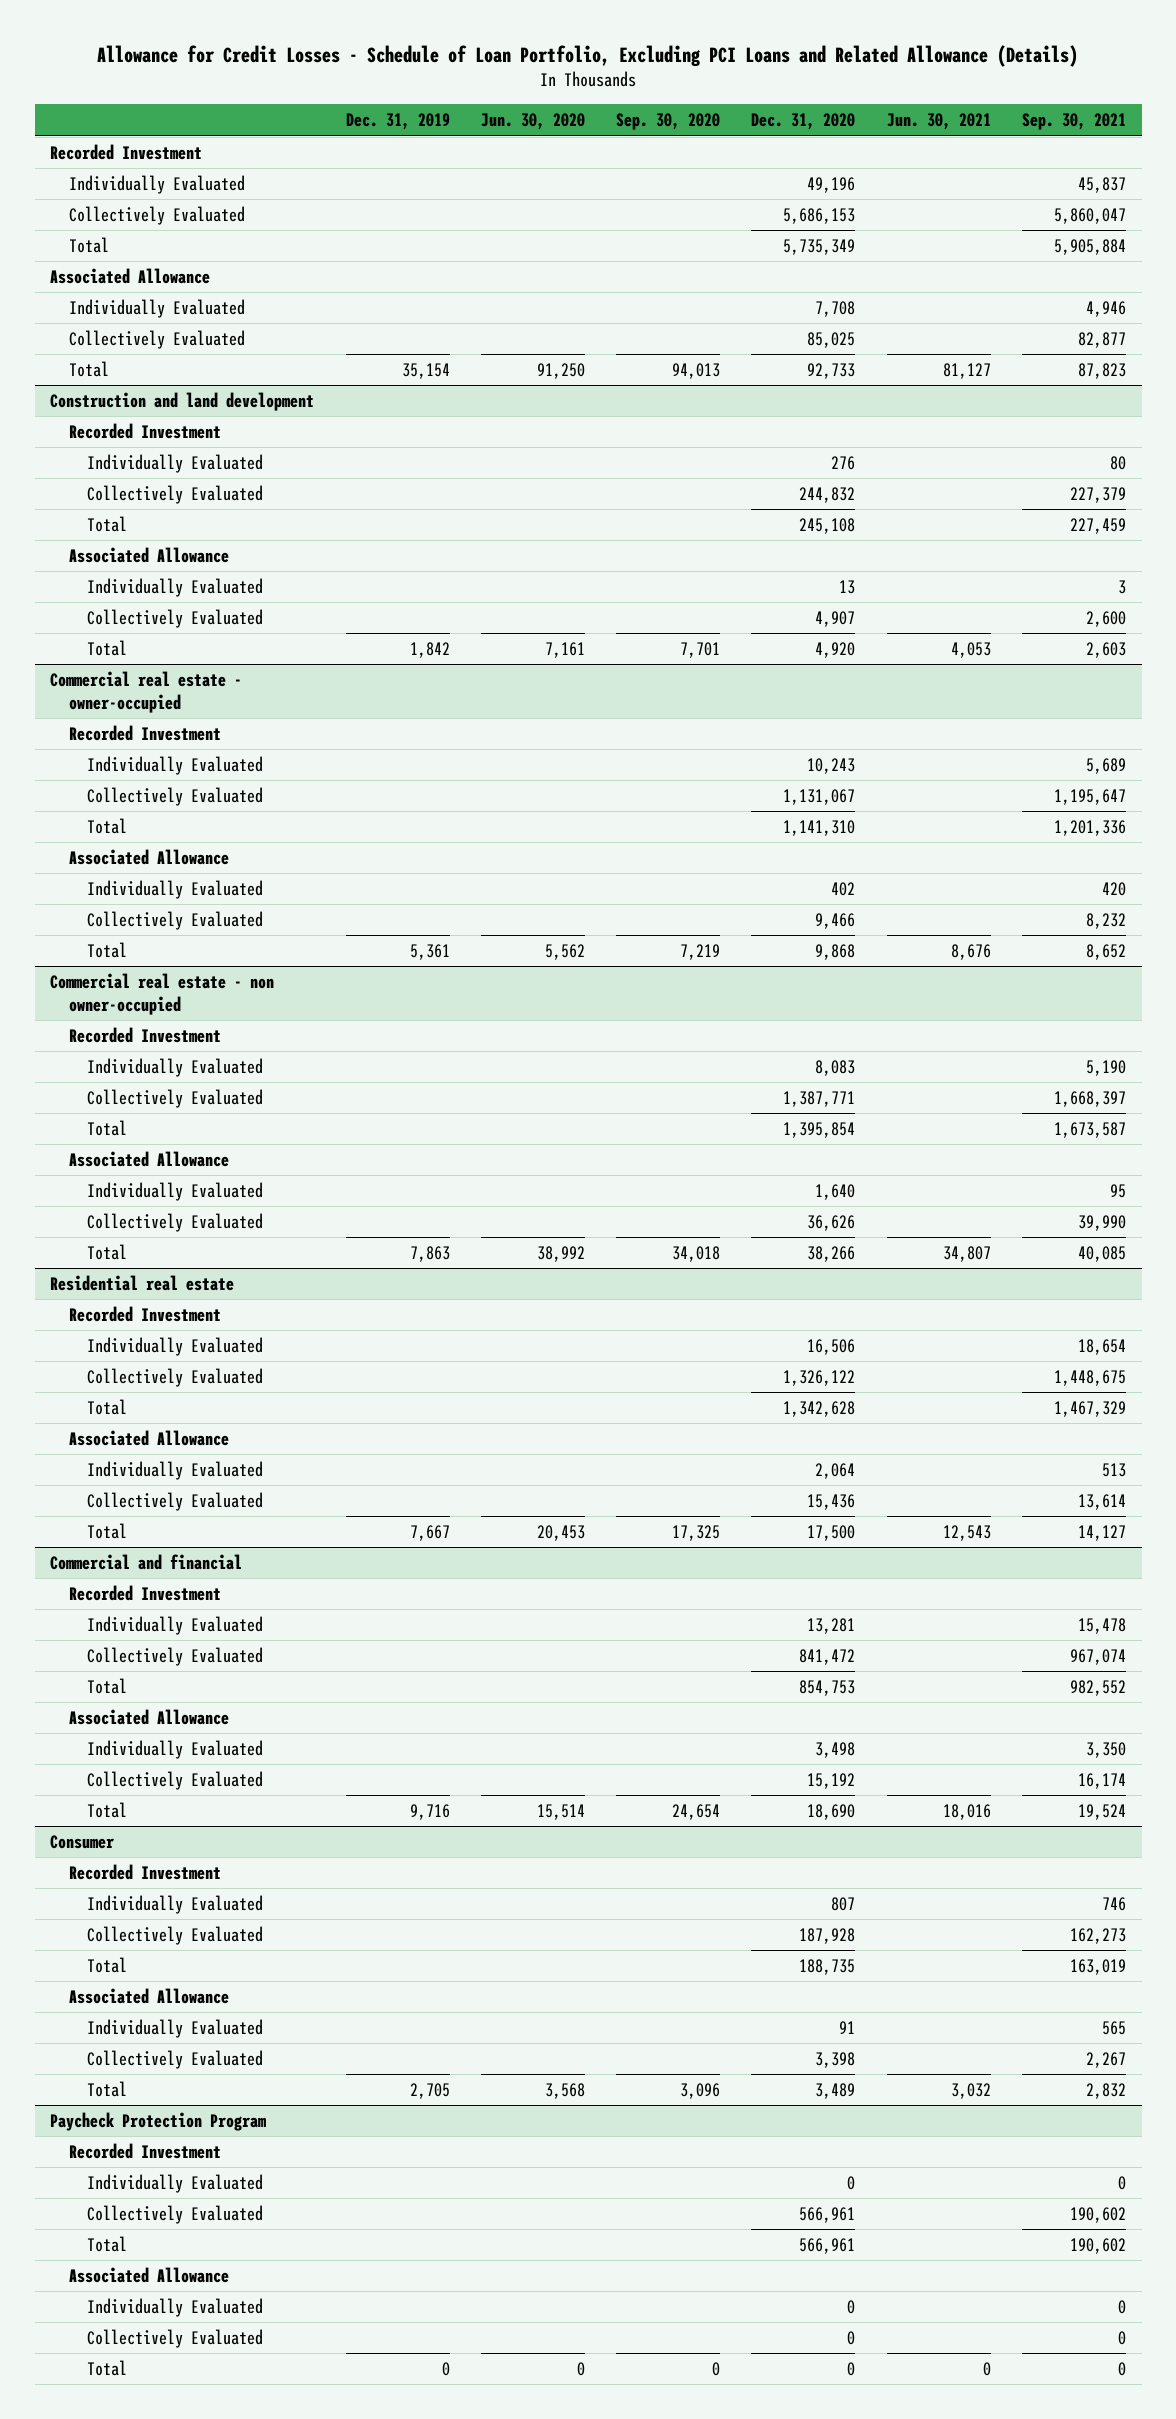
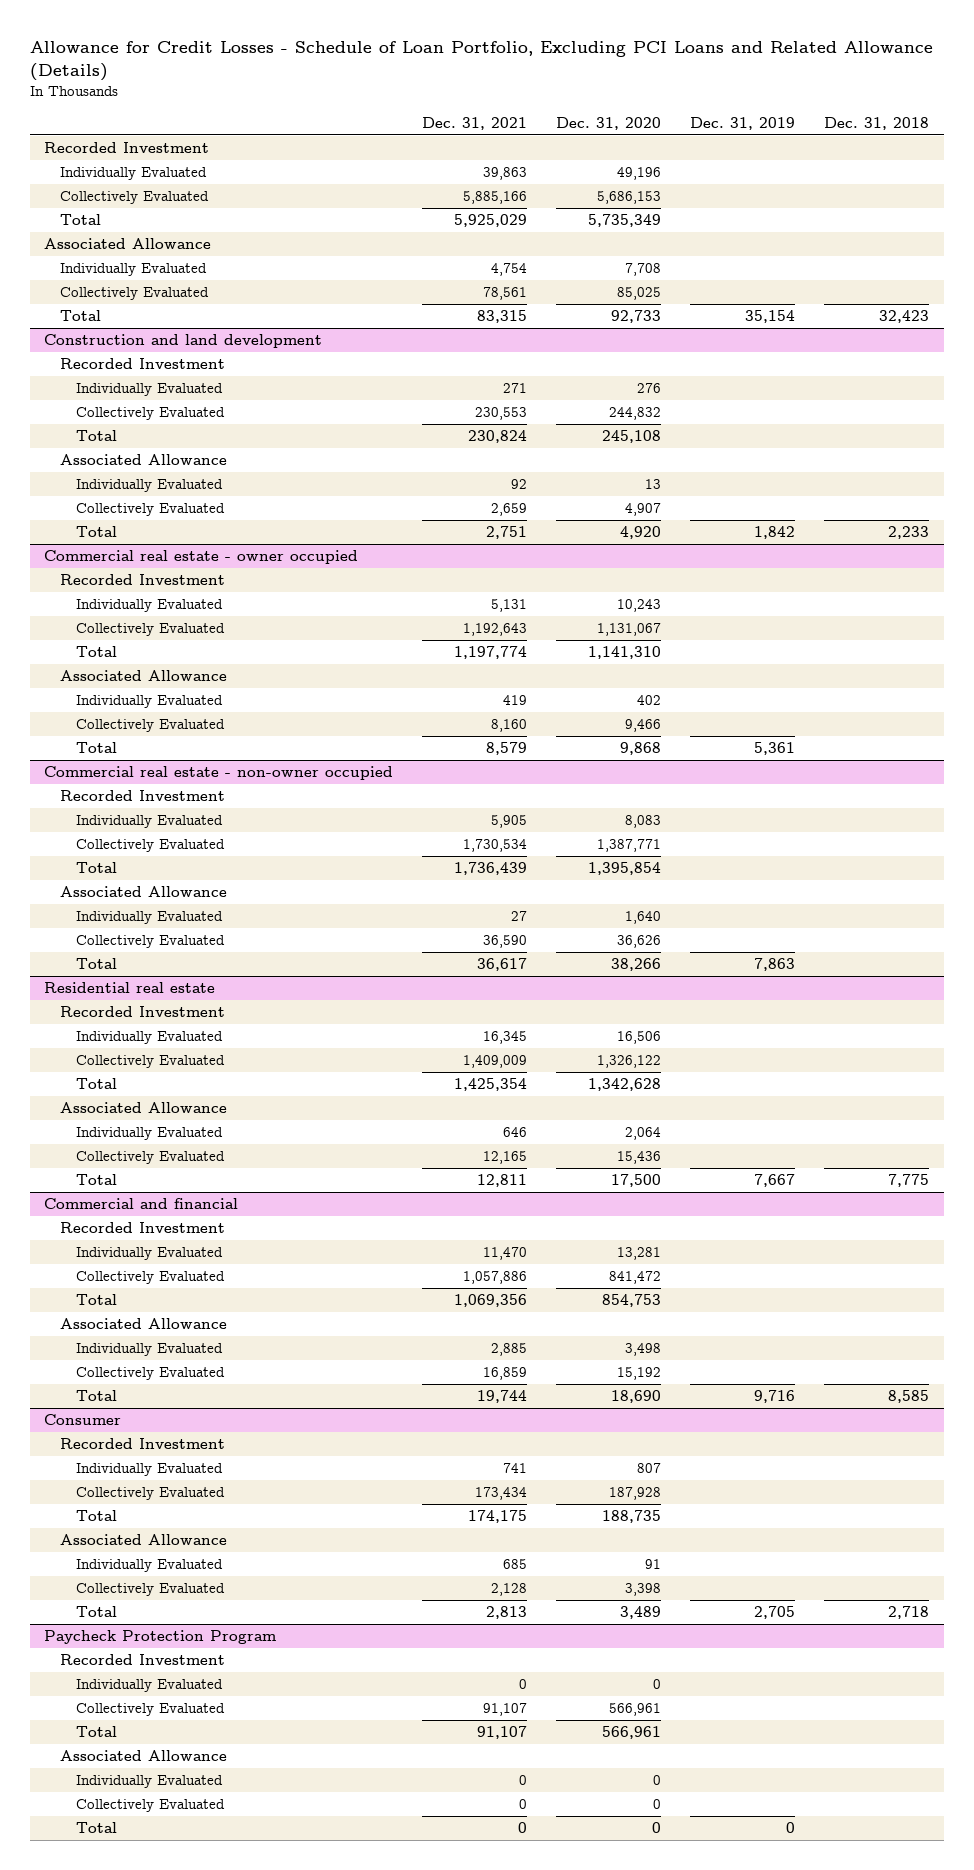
[480,113,585,131] Jun. 30, 2020 -> none
[616,113,721,131] Sep. 30, 2020 -> none
[886,113,991,131] Jun. 30, 2021 -> none
[1022,113,1127,131] Sep. 30, 2021 -> none
none -> [422,117,528,131] Dec. 31, 2021
none -> [824,117,930,131] Dec. 31, 2018
[50,670,243,713] Commercial real estate - owner-occupied -> [44,550,359,565] Commercial real estate - owner occupied
[50,972,275,1015] Commercial real estate - non owner-occupied -> [44,766,394,781] Commercial real estate - non-owner occupied

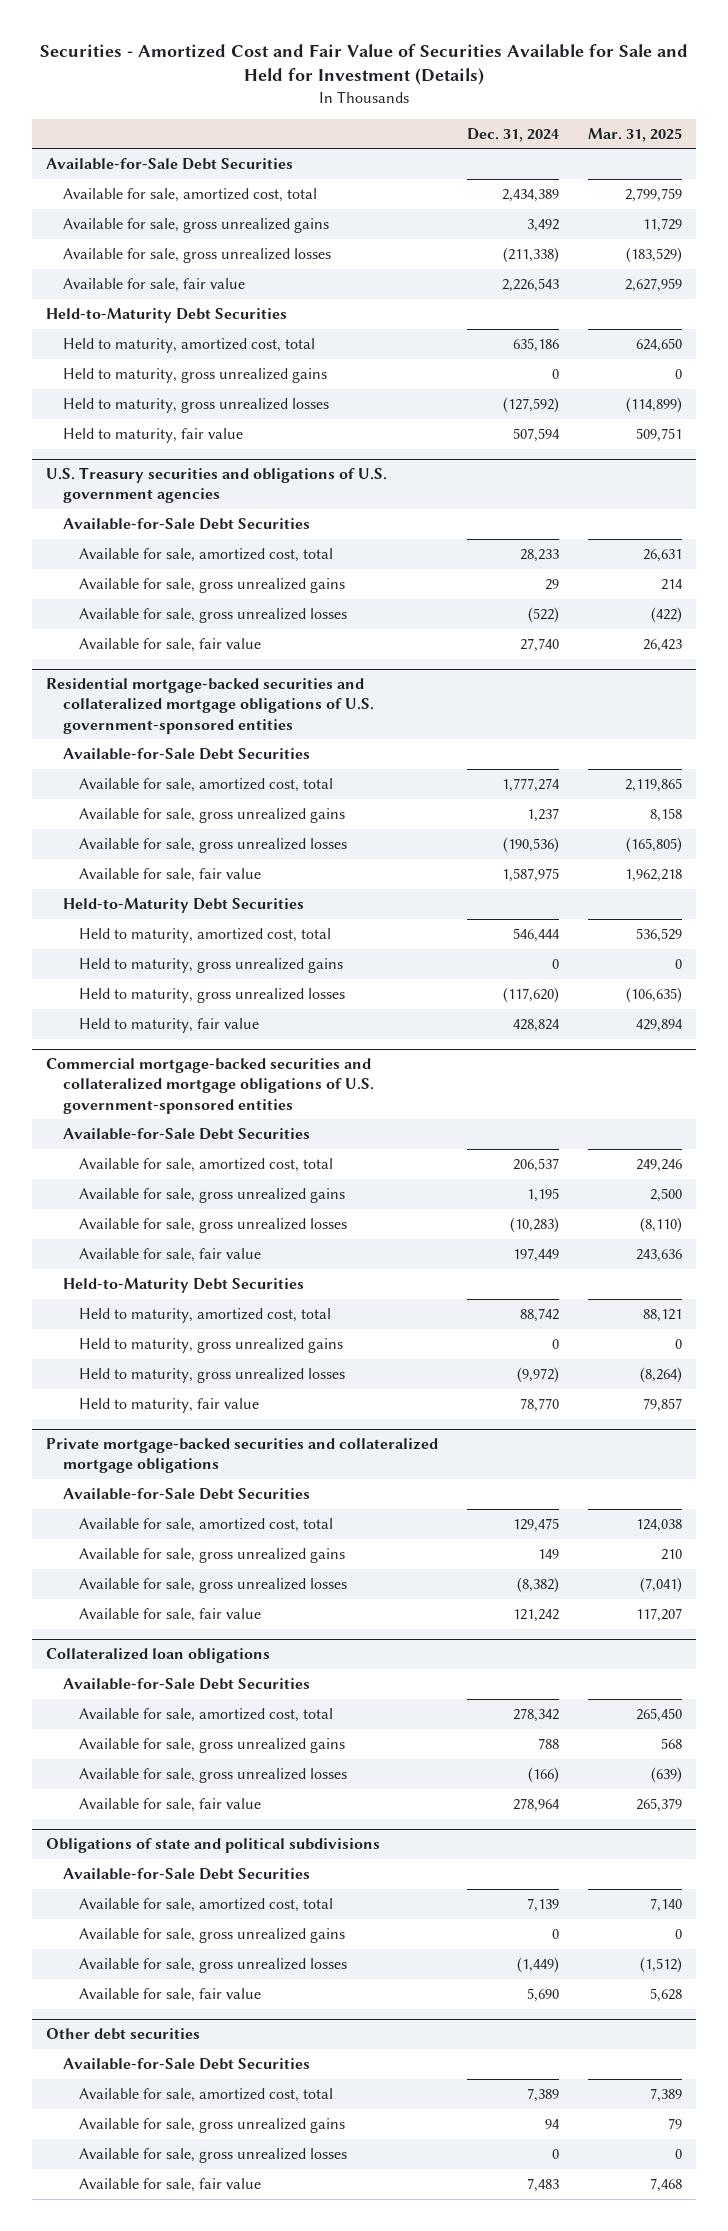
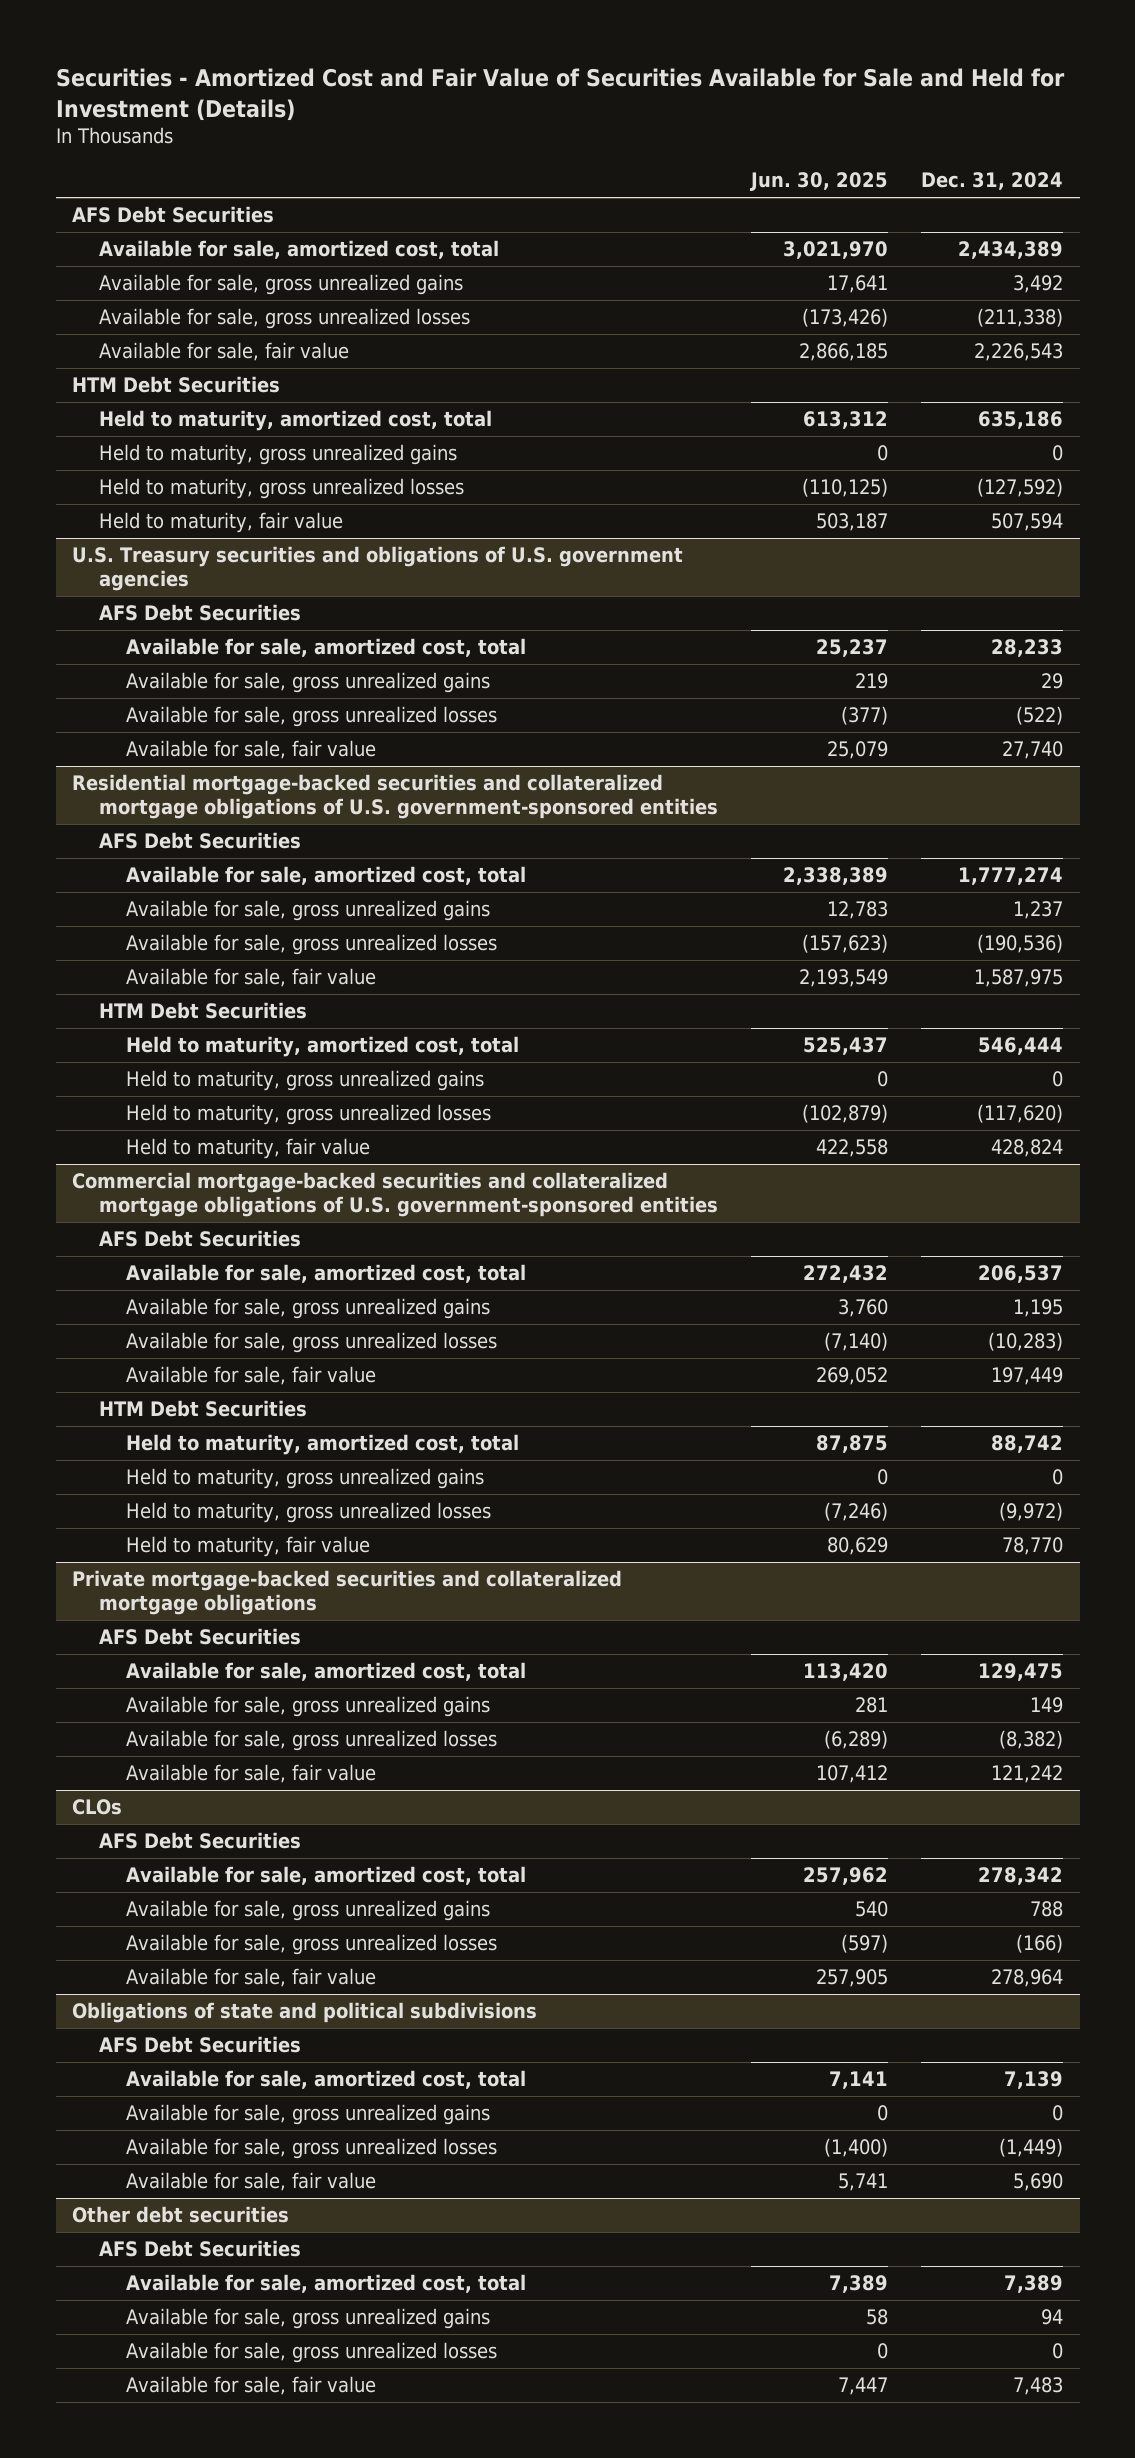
[587,127,682,142] Mar. 31, 2025 -> none
none -> [750,172,889,192] Jun. 30, 2025
[46,157,294,170] Available-for-Sale Debt Securities -> [72,206,275,224] AFS Debt Securities
[46,307,288,323] Held-to-Maturity Debt Securities -> [72,376,281,394] HTM Debt Securities
[62,517,310,530] Available-for-Sale Debt Securities -> [99,604,302,622] AFS Debt Securities
[62,747,310,760] Available-for-Sale Debt Securities -> [99,832,302,850] AFS Debt Securities
[62,897,304,913] Held-to-Maturity Debt Securities -> [99,1002,308,1020] HTM Debt Securities
[62,1127,310,1140] Available-for-Sale Debt Securities -> [99,1230,302,1248] AFS Debt Securities
[62,1277,304,1293] Held-to-Maturity Debt Securities -> [99,1400,308,1418] HTM Debt Securities
[62,1487,310,1500] Available-for-Sale Debt Securities -> [99,1628,302,1646] AFS Debt Securities
[46,1648,271,1664] Collateralized loan obligations -> [72,1799,123,1816] CLOs
[62,1677,310,1690] Available-for-Sale Debt Securities -> [99,1832,302,1850] AFS Debt Securities
[62,1867,310,1880] Available-for-Sale Debt Securities -> [99,2036,302,2054] AFS Debt Securities
[62,2057,310,2070] Available-for-Sale Debt Securities -> [99,2240,302,2258] AFS Debt Securities

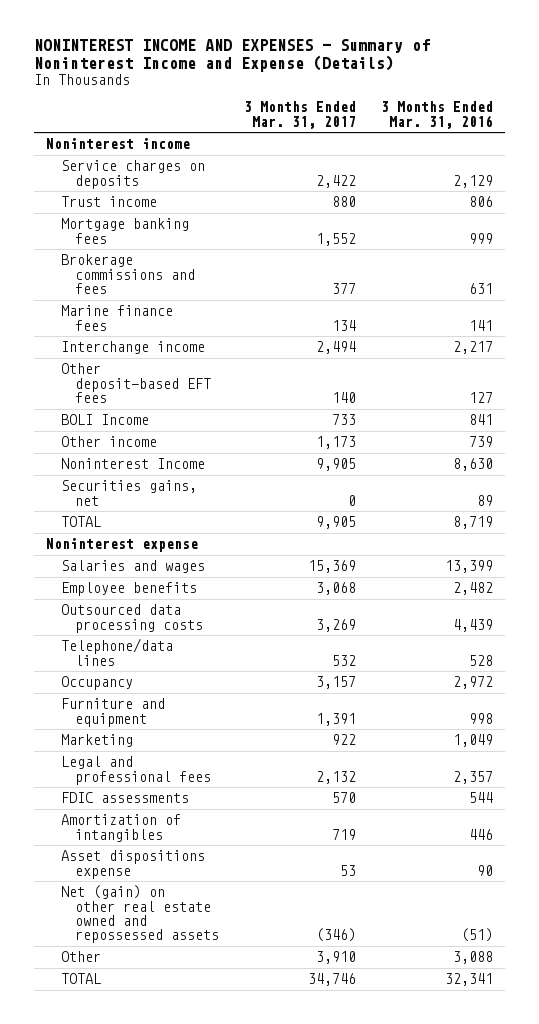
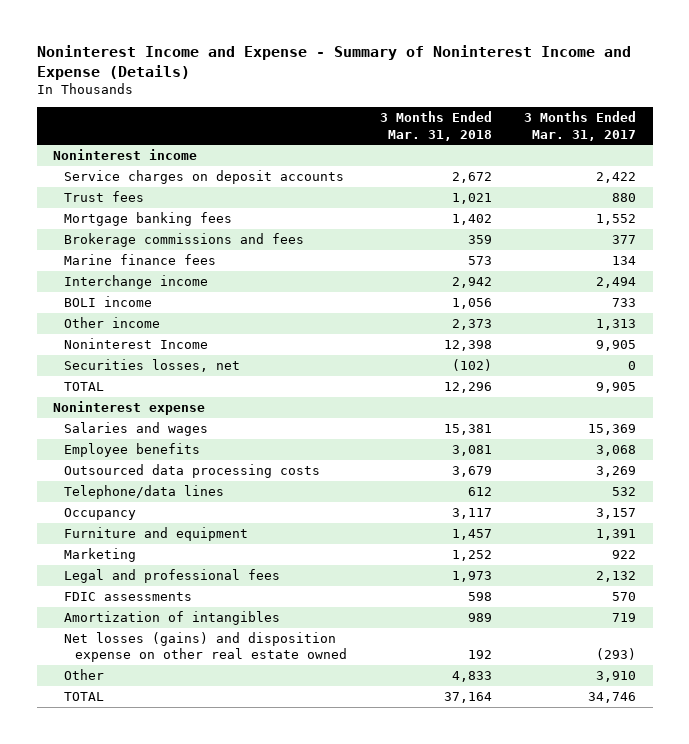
[33,39,430,73] NONINTEREST INCOME AND EXPENSES - Summary of Noninterest Income and Expense (Details) -> [36,44,631,80] Noninterest Income and Expense - Summary of Noninterest Income and Expense (Details)
[380,101,493,129] 3 Months Ended Mar. 31, 2016 -> none
none -> [379,111,492,141] 3 Months Ended Mar. 31, 2018
[60,160,205,189] Service charges on deposits -> [63,170,344,185] Service charges on deposit accounts
[60,196,157,208] Trust income -> [63,191,144,203] Trust fees
[60,363,212,403] Other deposit-based EFT fees -> none
[60,414,149,426] BOLI Income -> [63,296,152,308] BOLI income
[315,436,356,450] 1,173 -> [596,319,637,331] 1,313
[60,480,197,506] Securities gains, net -> [63,359,240,373] Securities losses, net
[60,850,205,879] Asset dispositions expense -> none
[60,885,220,944] Net (gain) on other real estate owned and repossessed assets -> [63,632,347,663] Net losses (gains) and disposition expense on other real estate owned
[315,928,356,943] (346) -> [596,648,637,661] (293)

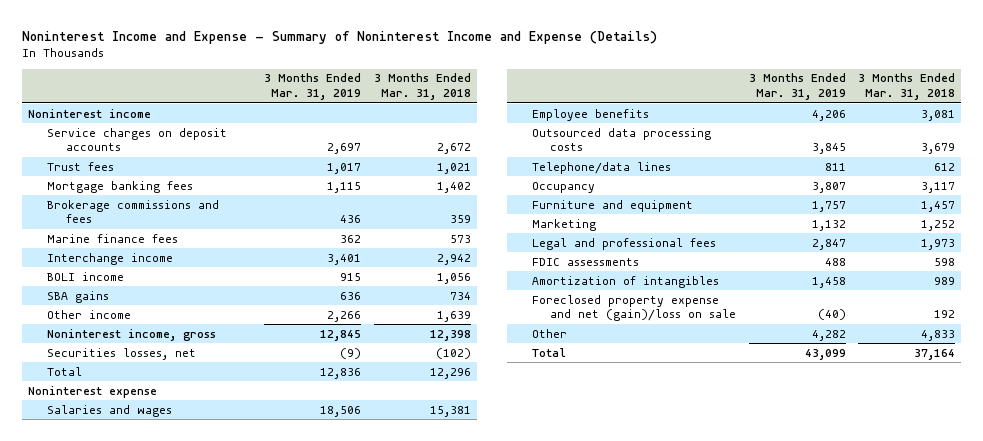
[524,111,637,141] 3 Months Ended Mar. 31, 2017 -> none
none -> [264,73,362,100] 3 Months Ended Mar. 31, 2019
none -> [46,290,109,303] SBA gains
[451,319,492,331] 2,373 -> [436,310,471,322] 1,639
[63,338,208,350] Noninterest Income -> [46,328,216,341] Noninterest income, gross
[63,382,104,392] TOTAL -> [46,366,82,376] Total
[63,632,347,663] Net losses (gains) and disposition expense on other real estate owned -> [531,294,737,322] Foreclosed property expense and net (gain)/loss on sale
[63,692,104,702] TOTAL -> [531,347,566,357] Total

